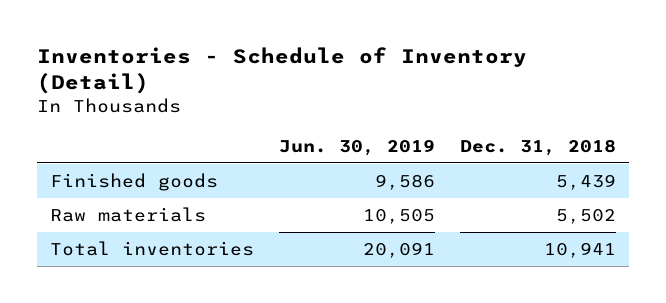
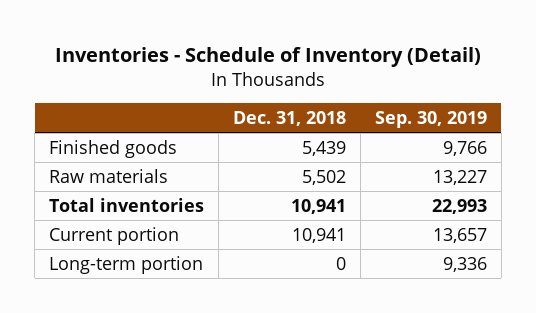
[279,138,436,156] Jun. 30, 2019 -> none
none -> [374,111,487,129] Sep. 30, 2019
none -> [49,226,180,245] Current portion
none -> [49,255,204,274] Long-term portion

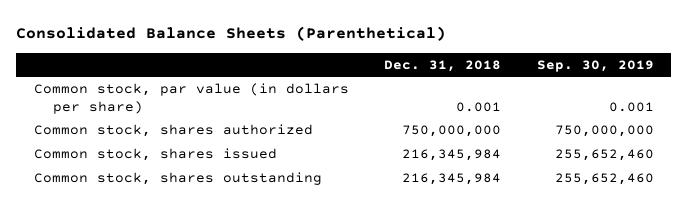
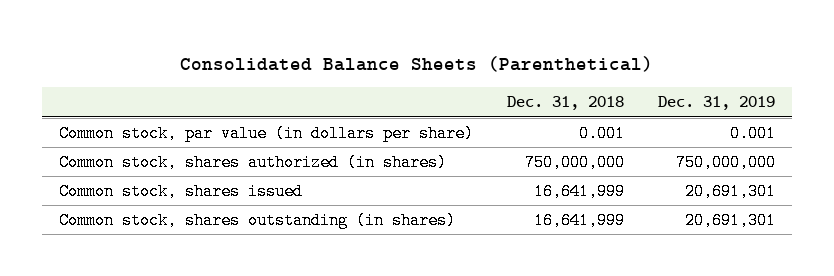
[536,59,654,72] Sep. 30, 2019 -> none
none -> [658,96,776,111] Dec. 31, 2019
[33,124,313,138] Common stock, shares authorized -> [59,154,448,172] Common stock, shares authorized (in shares)
[402,149,502,162] 216,345,984 -> [534,183,626,201] 16,641,999
[33,172,322,186] Common stock, shares outstanding -> [59,212,457,230] Common stock, shares outstanding (in shares)
[402,173,502,186] 216,345,984 -> [534,212,626,230] 16,641,999

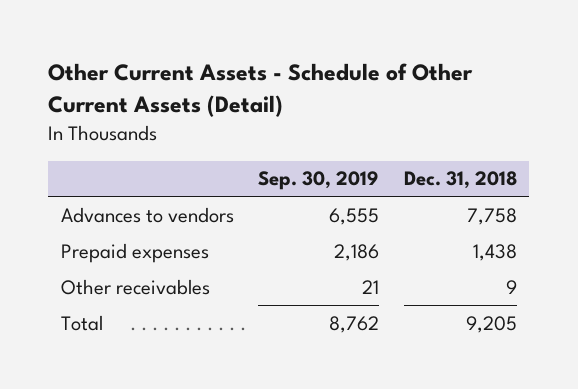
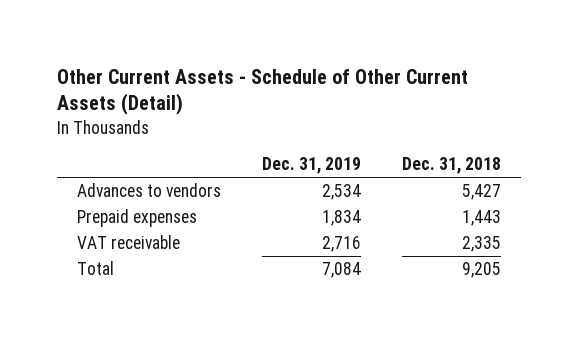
[258,171,380,191] Sep. 30, 2019 -> none
none -> [262,157,362,175] Dec. 31, 2019
[60,278,210,295] Other receivables -> none
[467,207,518,225] 7,758 -> [461,184,501,201] 5,427
[473,243,518,261] 1,438 -> [461,210,501,227] 1,443
none -> [77,235,181,250] VAT receivable

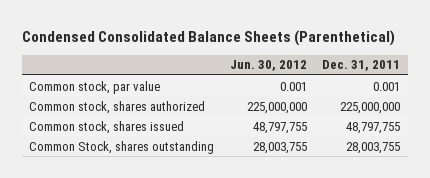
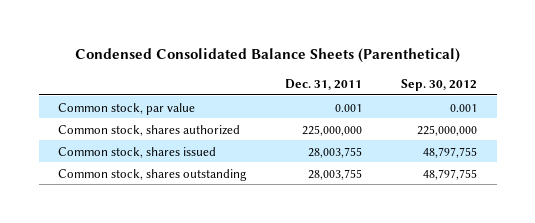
[229,60,307,72] Jun. 30, 2012 -> none
none -> [401,78,478,91] Sep. 30, 2012
[346,121,401,134] 48,797,755 -> [308,146,363,158] 28,003,755
[29,140,215,154] Common Stock, shares outstanding -> [58,168,248,181] Common stock, shares outstanding

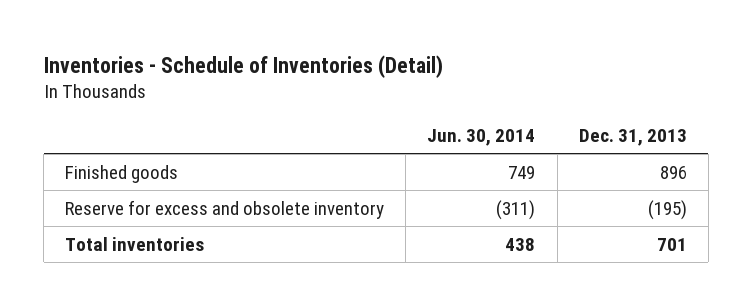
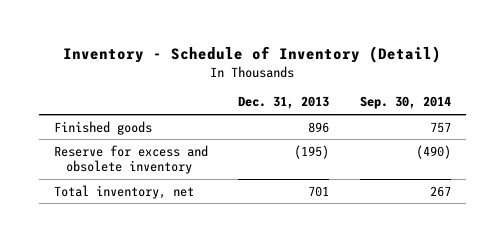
[43,54,443,78] Inventories - Schedule of Inventories (Detail) -> [63,45,442,63] Inventory - Schedule of Inventory (Detail)
[427,128,536,146] Jun. 30, 2014 -> none
none -> [359,96,451,110] Sep. 30, 2014
[65,236,205,251] Total inventories -> [53,184,194,199] Total inventory, net

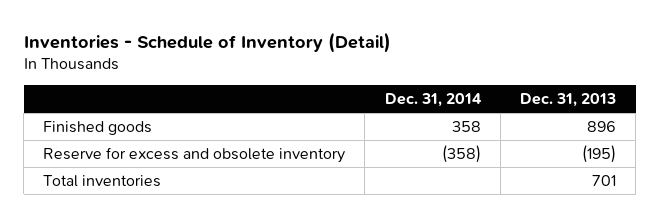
[63,45,442,63] Inventory - Schedule of Inventory (Detail) -> [23,31,391,53] Inventories - Schedule of Inventory (Detail)
[359,96,451,110] Sep. 30, 2014 -> none
none -> [384,92,482,107] Dec. 31, 2014
[53,184,194,199] Total inventory, net -> [43,174,162,187] Total inventories

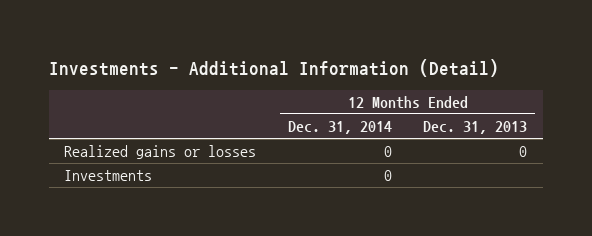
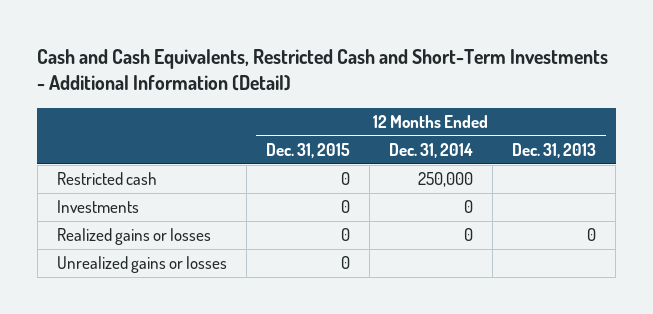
[48,58,499,77] Investments - Additional Information (Detail) -> [37,48,609,92] Cash and Cash Equivalents, Restricted Cash and Short-Term Investments - Additional Information (Detail)
none -> [265,142,350,158] Dec. 31, 2015
none -> [56,172,157,186] Restricted cash
[64,145,257,160] Realized gains or losses -> [56,228,211,246] Realized gains or losses
none -> [56,256,227,274] Unrealized gains or losses

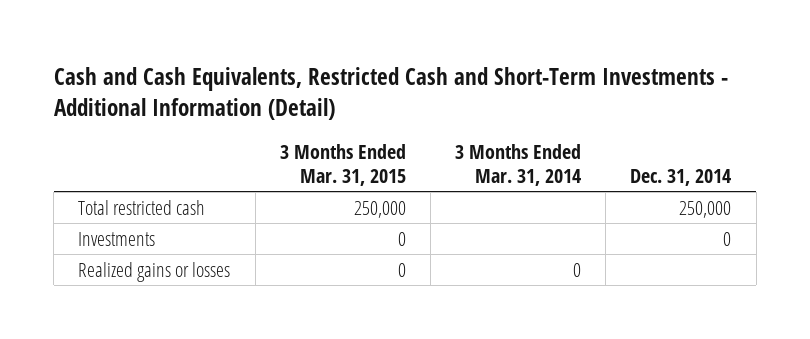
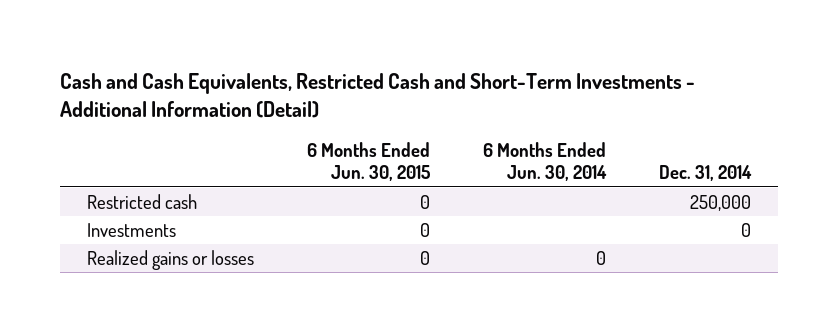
[279,144,406,186] 3 Months Ended Mar. 31, 2015 -> none
[455,144,582,186] 3 Months Ended Mar. 31, 2014 -> none
none -> [306,141,430,182] 6 Months Ended Jun. 30, 2015
none -> [482,141,607,182] 6 Months Ended Jun. 30, 2014
[78,199,206,215] Total restricted cash -> [86,193,197,209] Restricted cash

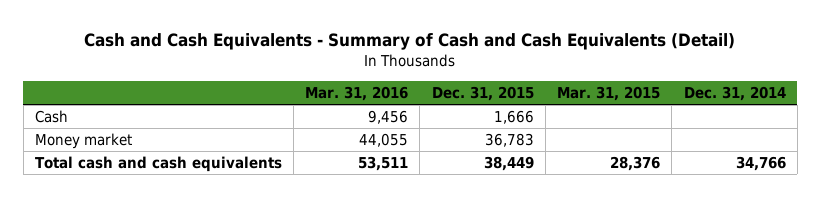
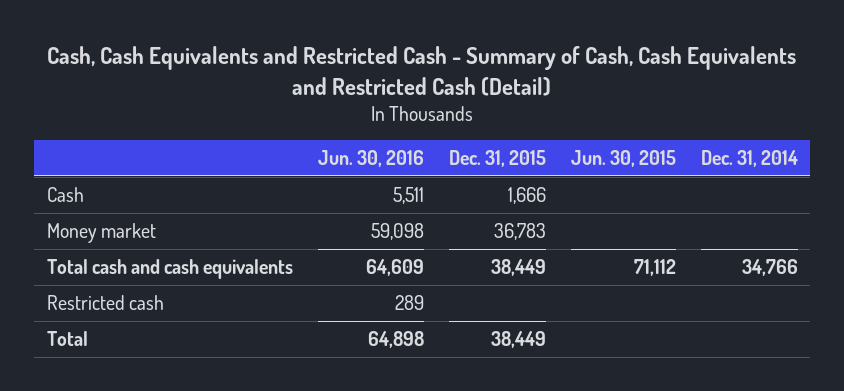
[84,32,736,50] Cash and Cash Equivalents - Summary of Cash and Cash Equivalents (Detail) -> [47,46,797,96] Cash, Cash Equivalents and Restricted Cash - Summary of Cash, Cash Equivalents and Restricted Cash (Detail)
[305,85,409,101] Mar. 31, 2016 -> none
[557,85,661,101] Mar. 31, 2015 -> none
none -> [317,150,424,168] Jun. 30, 2016
none -> [570,150,676,168] Jun. 30, 2015
none -> [46,294,164,310] Restricted cash
none -> [46,330,88,346] Total

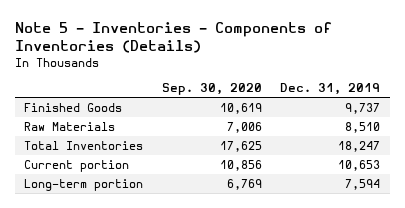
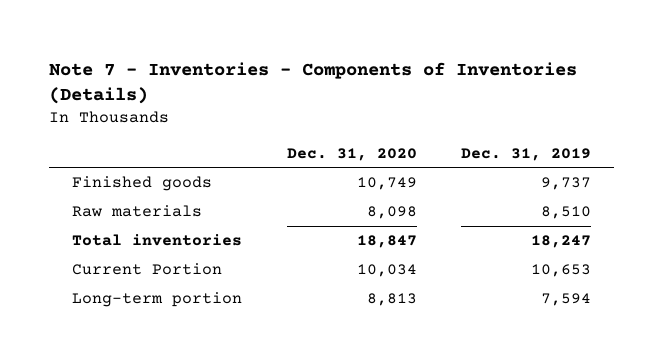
[15,22,333,54] Note 5 - Inventories - Components of Inventories (Details) -> [49,61,578,105] Note 7 - Inventories - Components of Inventories (Details)
[161,83,262,96] Sep. 30, 2020 -> none
none -> [286,147,417,161] Dec. 31, 2020
[24,102,123,112] Finished Goods -> [71,176,212,192] Finished goods
[24,121,116,131] Raw Materials -> [71,205,202,218] Raw materials
[24,140,144,150] Total Inventories -> [71,234,242,247] Total inventories
[24,159,130,172] Current portion -> [71,263,222,276] Current Portion

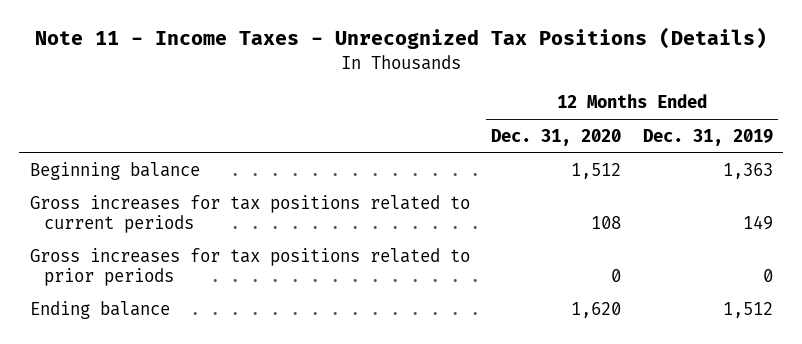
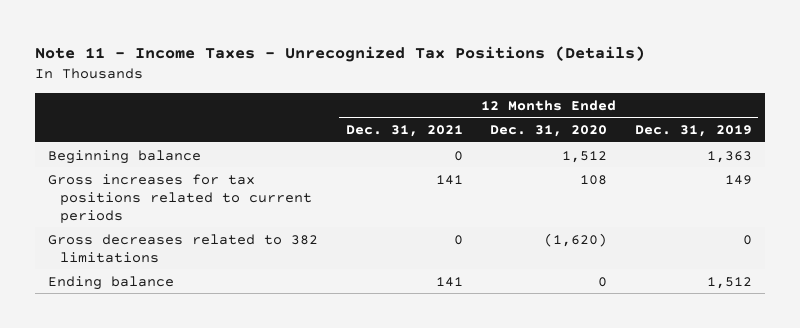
none -> [345,124,463,137] Dec. 31, 2021
[29,247,470,286] Gross increases for tax positions related to prior periods -> none
none -> [48,233,319,263] Gross decreases related to 382 limitations
[571,301,622,318] 1,620 -> [598,276,608,287] 0

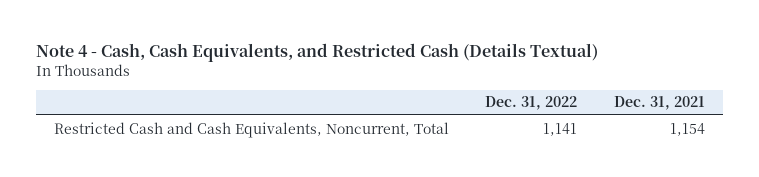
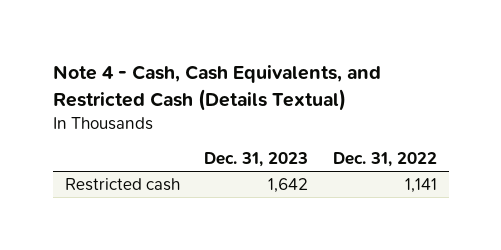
[613,96,705,111] Dec. 31, 2021 -> none
none -> [204,152,309,168] Dec. 31, 2023
[54,121,450,138] Restricted Cash and Cash Equivalents, Noncurrent, Total -> [64,178,180,192] Restricted cash

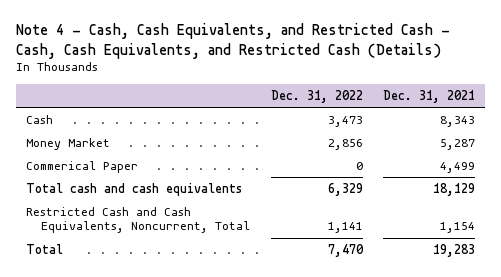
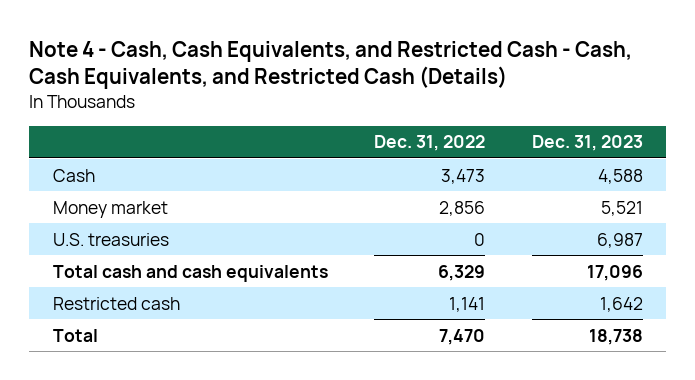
[383,89,476,103] Dec. 31, 2021 -> none
none -> [531,135,643,152] Dec. 31, 2023
[25,160,138,173] Commerical Paper -> none
[25,137,110,150] Money Market -> [52,200,168,218] Money market
none -> [52,232,169,246] U.S. treasuries
[25,206,251,234] Restricted Cash and Cash Equivalents, Noncurrent, Total -> [52,296,180,310] Restricted cash

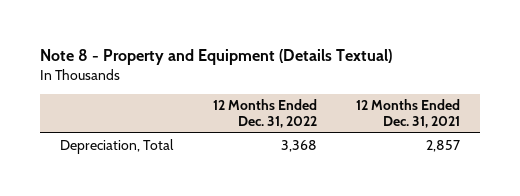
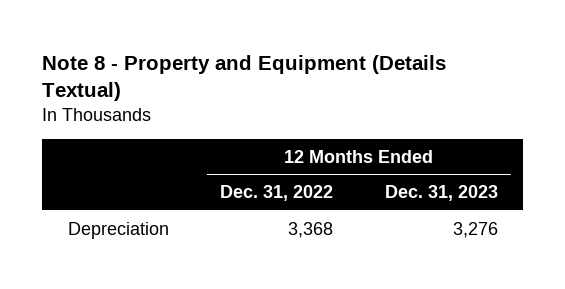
[356,98,461,129] 12 Months Ended Dec. 31, 2021 -> none
none -> [384,185,498,202] Dec. 31, 2023
[59,139,174,155] Depreciation, Total -> [67,221,169,239] Depreciation

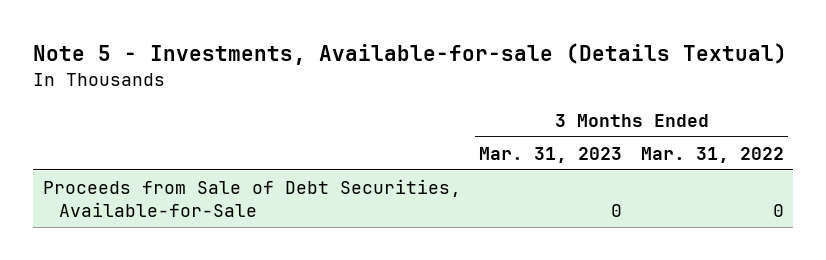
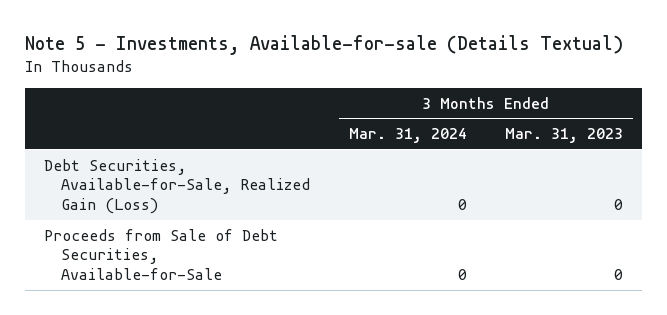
[640,146,784,163] Mar. 31, 2022 -> none
none -> [348,128,467,144] Mar. 31, 2024
none -> [44,158,311,215] Debt Securities, Available-for-Sale, Realized Gain (Loss)

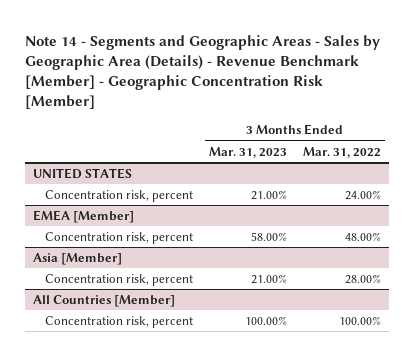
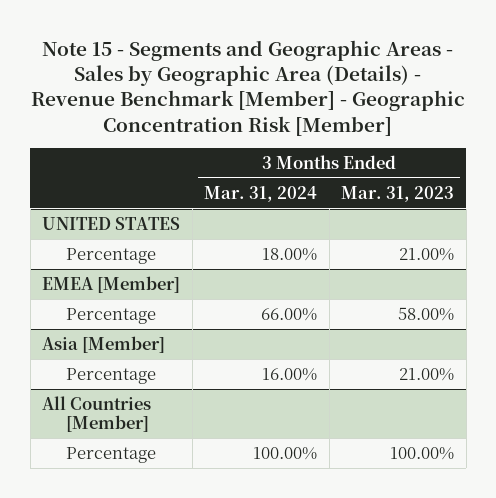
[25,34,381,110] Note 14 - Segments and Geographic Areas - Sales by Geographic Area (Details) - Revenue Benchmark [Member] - Geographic Concentration Risk [Member] -> [31,39,466,136] Note 15 - Segments and Geographic Areas - Sales by Geographic Area (Details) - Revenue Benchmark [Member] - Geographic Concentration Risk [Member]
[302,146,381,158] Mar. 31, 2022 -> none
none -> [204,185,318,202] Mar. 31, 2024
[44,189,193,202] Concentration risk, percent -> [66,247,157,264] Percentage
[44,231,193,244] Concentration risk, percent -> [66,307,157,324] Percentage
[44,273,193,286] Concentration risk, percent -> [66,367,157,384] Percentage
[44,315,193,328] Concentration risk, percent -> [66,446,157,463] Percentage

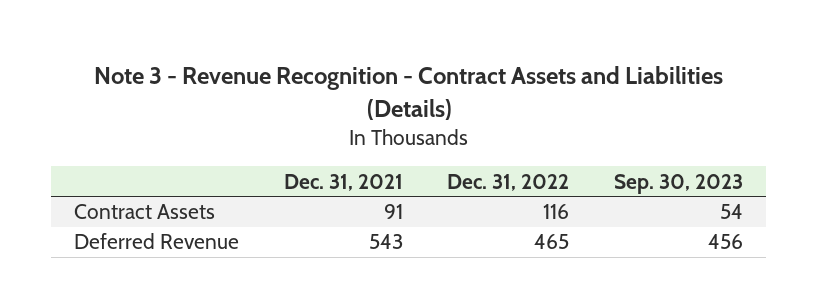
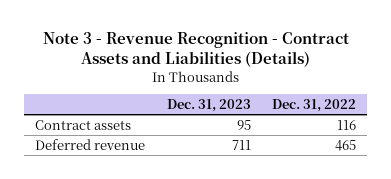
[283,173,403,191] Dec. 31, 2021 -> none
[614,173,744,194] Sep. 30, 2023 -> none
none -> [166,99,251,113] Dec. 31, 2023
[73,204,215,220] Contract Assets -> [35,119,132,130] Contract assets
[73,233,239,250] Deferred Revenue -> [35,138,146,150] Deferred revenue

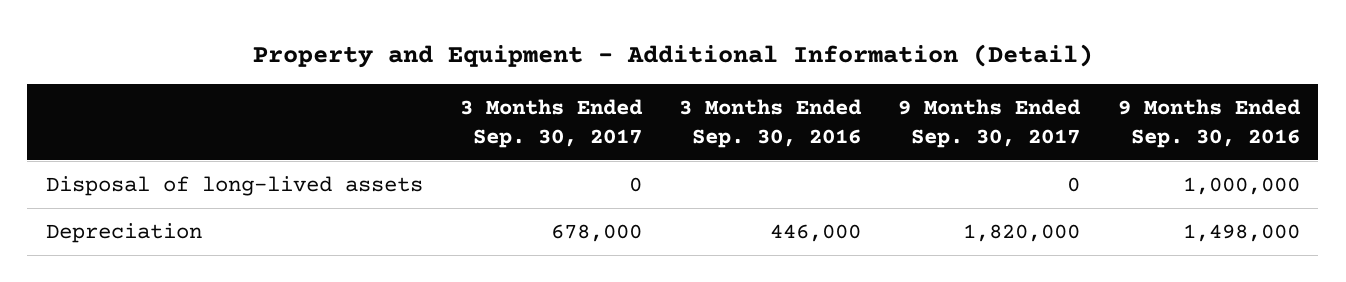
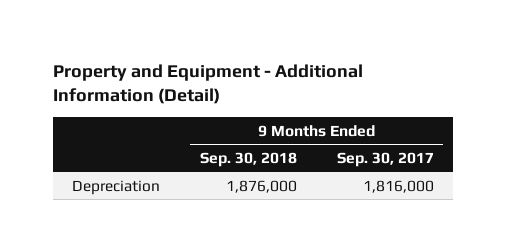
[460,98,644,148] 3 Months Ended Sep. 30, 2017 -> none
[679,98,863,148] 3 Months Ended Sep. 30, 2016 -> none
[1117,98,1301,148] 9 Months Ended Sep. 30, 2016 -> none
none -> [199,151,297,167] Sep. 30, 2018
[45,175,423,196] Disposal of long-lived assets -> none
[963,223,1081,242] 1,820,000 -> [362,179,434,193] 1,816,000

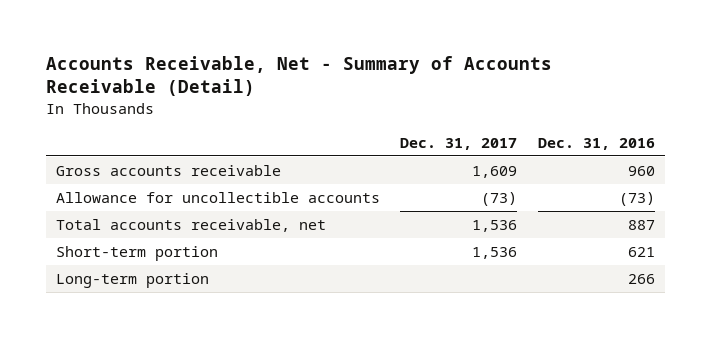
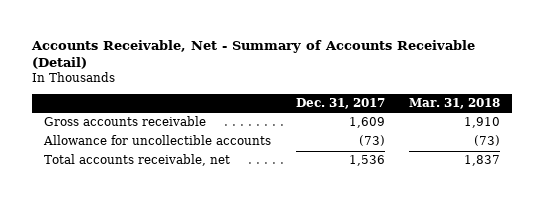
[537,137,655,150] Dec. 31, 2016 -> none
none -> [409,98,501,110] Mar. 31, 2018
[56,245,219,261] Short-term portion -> none
[56,272,210,288] Long-term portion -> none

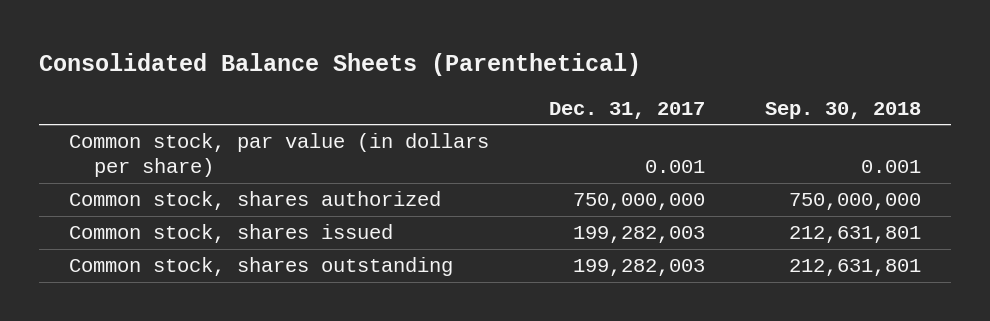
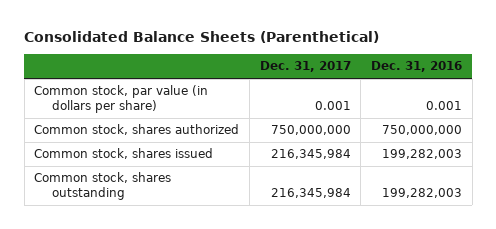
[765,101,922,119] Sep. 30, 2018 -> none
none -> [370,61,462,73] Dec. 31, 2016
[573,226,706,244] 199,282,003 -> [270,149,351,160] 216,345,984
[573,259,706,277] 199,282,003 -> [270,187,351,198] 216,345,984

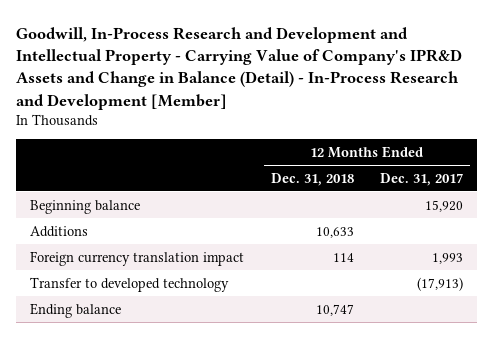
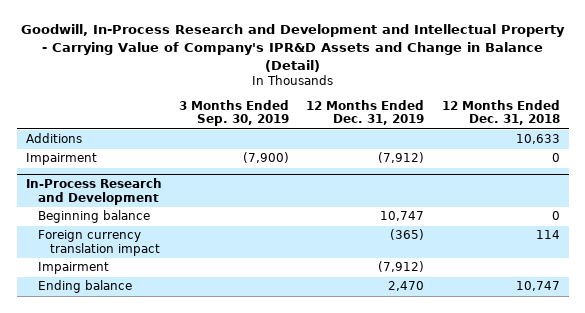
[16,26,463,110] Goodwill, In-Process Research and Development and Intellectual Property - Carrying Value of Company's IPR&D Assets and Change in Balance (Detail) - In-Process Research and Development [Member] -> [20,24,565,72] Goodwill, In-Process Research and Development and Intellectual Property - Carrying Value of Company's IPR&D Assets and Change in Balance (Detail)
[380,172,464,186] Dec. 31, 2017 -> none
none -> [178,99,289,127] 3 Months Ended Sep. 30, 2019
none -> [306,99,425,126] 12 Months Ended Dec. 31, 2019
[29,199,140,214] Beginning balance -> none
none -> [25,153,97,166] Impairment
none -> [25,178,162,206] In-Process Research and Development
none -> [37,210,150,224] Beginning balance
[29,276,229,292] Transfer to developed technology -> none
none -> [37,262,109,275] Impairment

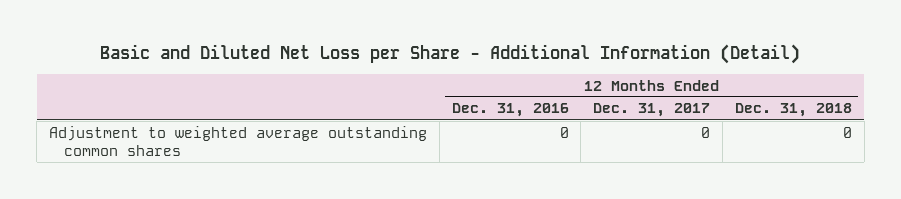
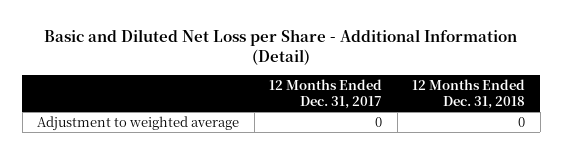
[451,103,569,118] Dec. 31, 2016 -> none
[48,125,427,156] Adjustment to weighted average outstanding common shares -> [37,115,240,131] Adjustment to weighted average

